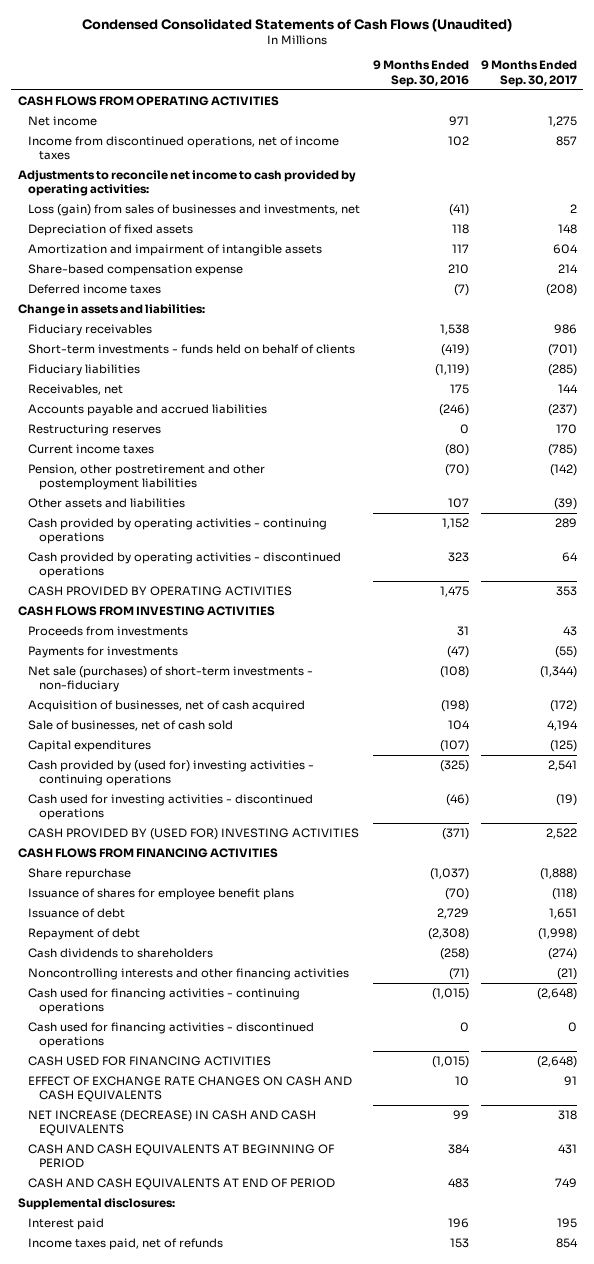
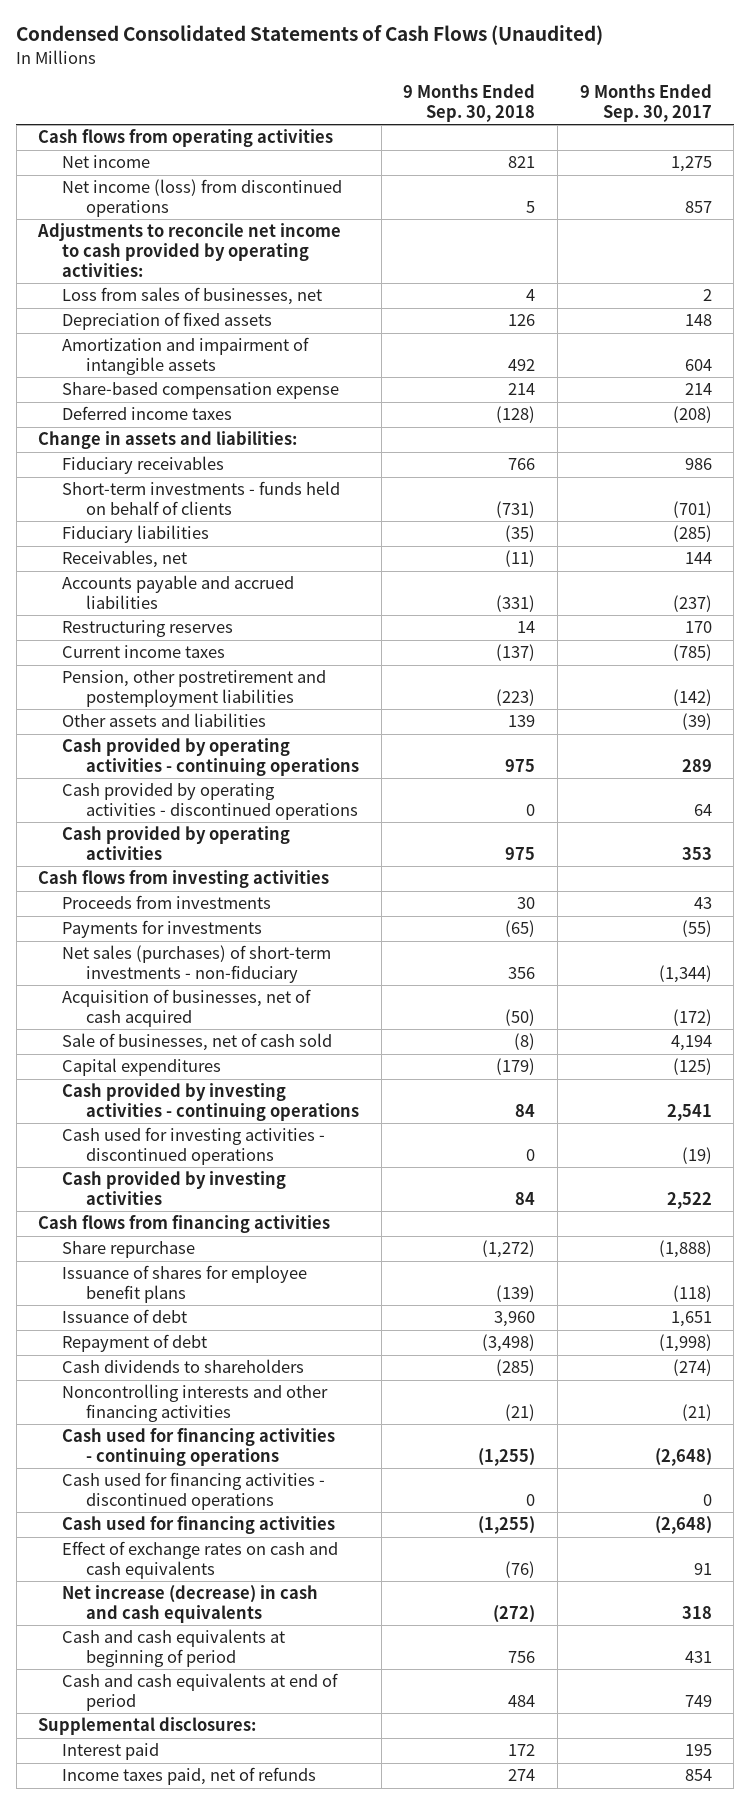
[372,60,469,87] 9 Months Ended Sep. 30, 2016 -> none
none -> [403,84,536,122] 9 Months Ended Sep. 30, 2018
[17,95,279,106] CASH FLOWS FROM OPERATING ACTIVITIES -> [38,129,334,148] Cash flows from operating activities
[28,135,340,161] Income from discontinued operations, net of income taxes -> [62,179,343,218] Net income (loss) from discontinued operations
[28,203,361,216] Loss (gain) from sales of businesses and investments, net -> [62,287,323,306] Loss from sales of businesses, net
[28,463,266,491] Pension, other postretirement and other postemployment liabilities -> [62,670,327,708] Pension, other postretirement and postemployment liabilities
[28,585,293,596] CASH PROVIDED BY OPERATING ACTIVITIES -> [62,826,291,861] Cash provided by operating activities
[17,605,275,616] CASH FLOWS FROM INVESTING ACTIVITIES -> [38,870,330,889] Cash flows from investing activities
[28,665,314,693] Net sale (purchases) of short-term investments - non-fiduciary -> [62,945,332,984] Net sales (purchases) of short-term investments - non-fiduciary
[28,759,315,787] Cash provided by (used for) investing activities - continuing operations -> [62,1083,360,1122] Cash provided by investing activities - continuing operations
[28,827,360,840] CASH PROVIDED BY (USED FOR) INVESTING ACTIVITIES -> [62,1171,287,1206] Cash provided by investing activities
[17,847,278,858] CASH FLOWS FROM FINANCING ACTIVITIES -> [38,1215,331,1234] Cash flows from financing activities
[28,1055,272,1066] CASH USED FOR FINANCING ACTIVITIES -> [62,1516,336,1535] Cash used for financing activities
[28,1075,353,1103] EFFECT OF EXCHANGE RATE CHANGES ON CASH AND CASH EQUIVALENTS -> [62,1541,339,1580] Effect of exchange rates on cash and cash equivalents
[28,1109,317,1137] NET INCREASE (DECREASE) IN CASH AND CASH EQUIVALENTS -> [62,1585,319,1624] Net increase (decrease) in cash and cash equivalents
[28,1143,335,1169] CASH AND CASH EQUIVALENTS AT BEGINNING OF PERIOD -> [62,1629,286,1668] Cash and cash equivalents at beginning of period
[28,1177,336,1190] CASH AND CASH EQUIVALENTS AT END OF PERIOD -> [62,1673,339,1712] Cash and cash equivalents at end of period

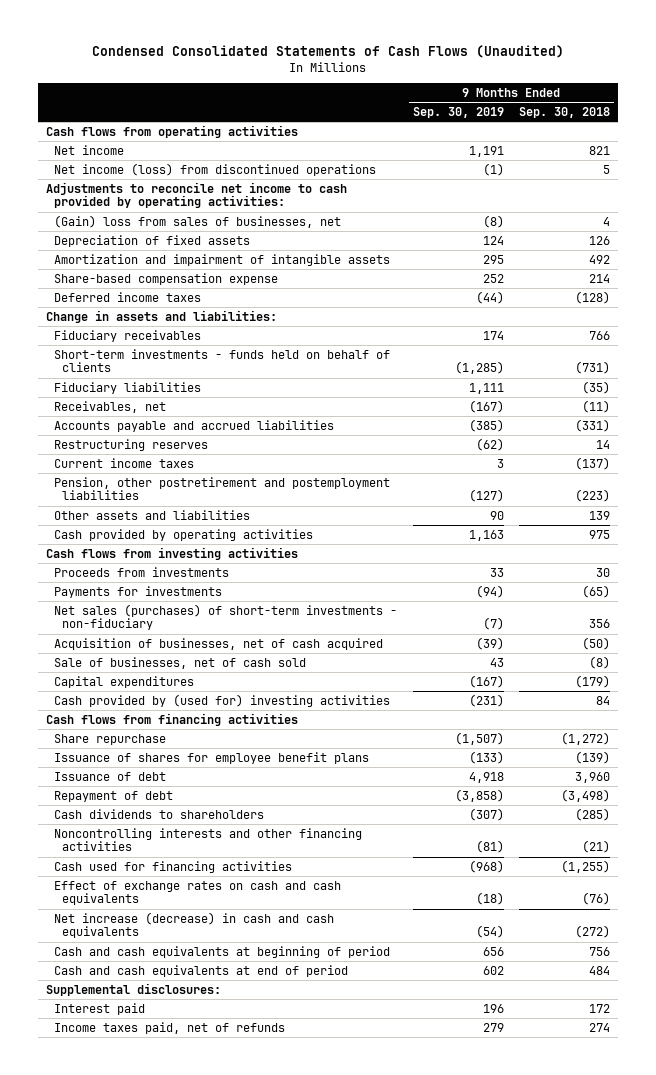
[579,84,712,122] 9 Months Ended Sep. 30, 2017 -> none
none -> [412,107,504,119] Sep. 30, 2019
[62,287,323,306] Loss from sales of businesses, net -> [54,214,342,228] (Gain) loss from sales of businesses, net
[62,738,360,777] Cash provided by operating activities - continuing operations -> none
[62,783,359,821] Cash provided by operating activities - discontinued operations -> none
[62,1083,360,1122] Cash provided by investing activities - continuing operations -> none
[62,1127,326,1166] Cash used for investing activities - discontinued operations -> none
[62,1171,287,1206] Cash provided by investing activities -> [54,693,391,707] Cash provided by (used for) investing activities
[62,1428,336,1467] Cash used for financing activities - continuing operations -> none
[62,1472,326,1511] Cash used for financing activities - discontinued operations -> none

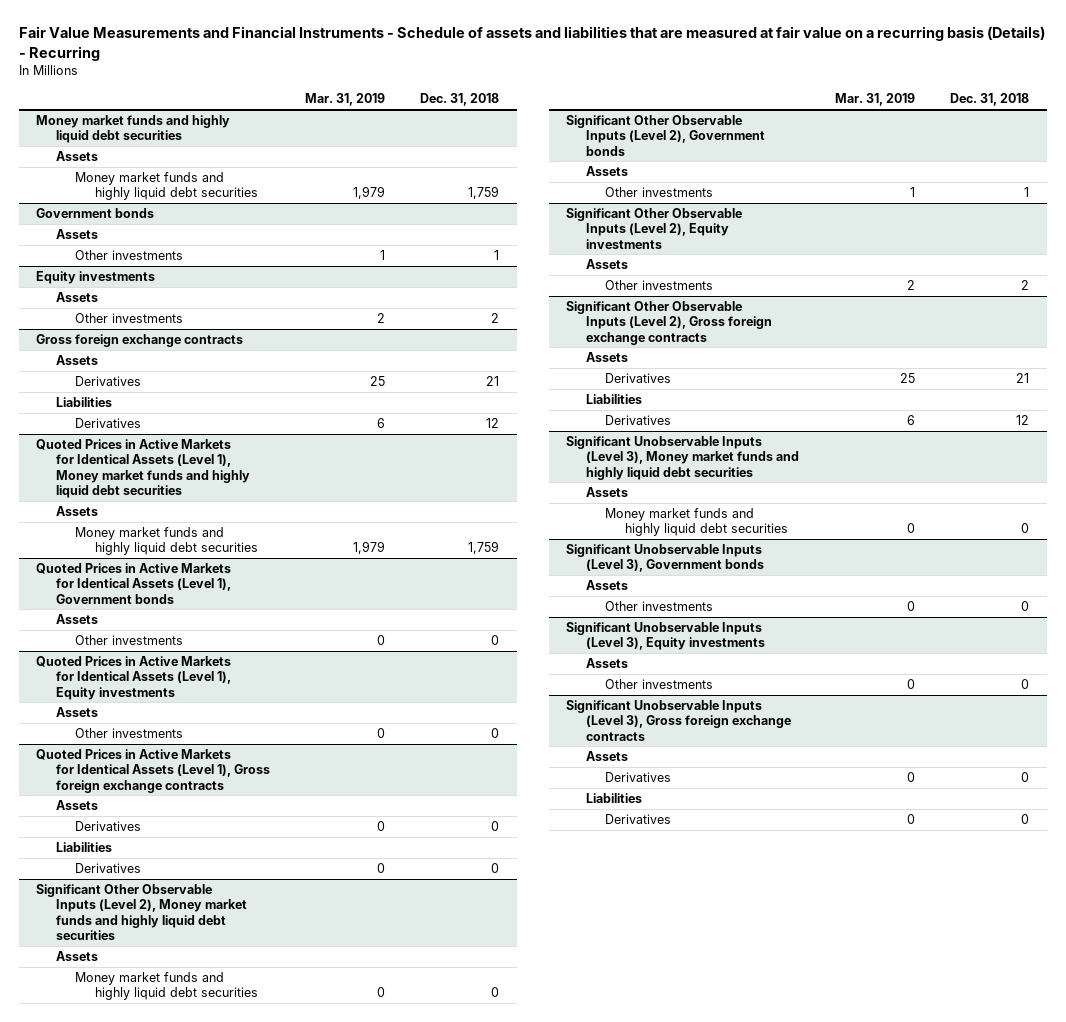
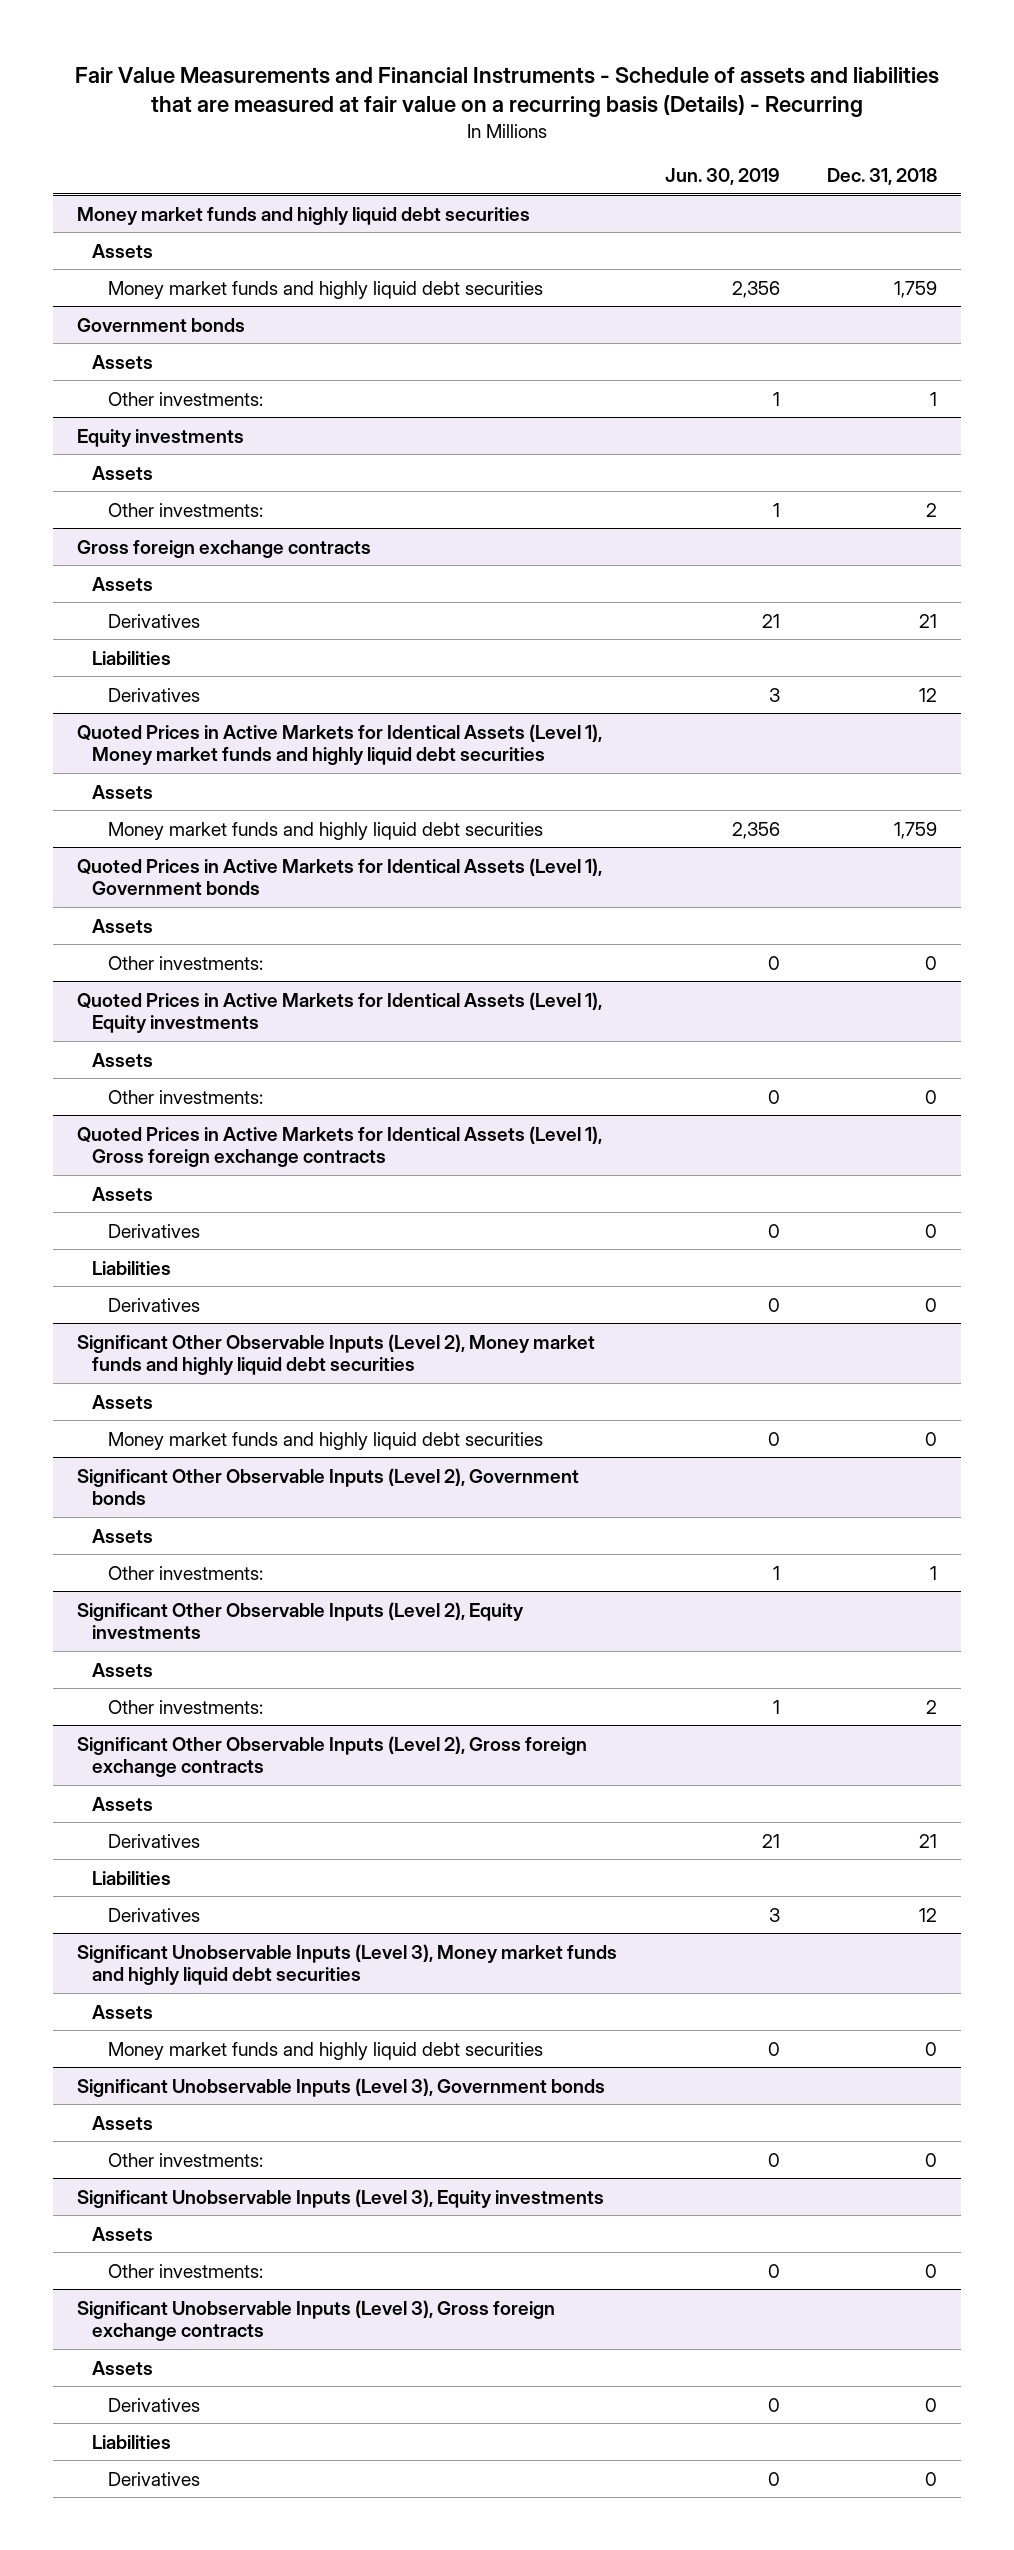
[305,93,386,107] Mar. 31, 2019 -> none
none -> [664,168,780,186] Jun. 30, 2019
[75,250,184,261] Other investments -> [107,391,263,406] Other investments:
[75,313,184,324] Other investments -> [107,502,263,517] Other investments:
[75,635,184,646] Other investments -> [107,955,263,970] Other investments:
[75,728,184,739] Other investments -> [107,1089,263,1104] Other investments:
[605,187,714,198] Other investments -> [107,1565,263,1580] Other investments:
[605,280,714,291] Other investments -> [107,1699,263,1714] Other investments:
[605,601,714,612] Other investments -> [107,2152,263,2167] Other investments:
[605,679,714,690] Other investments -> [107,2263,263,2278] Other investments:

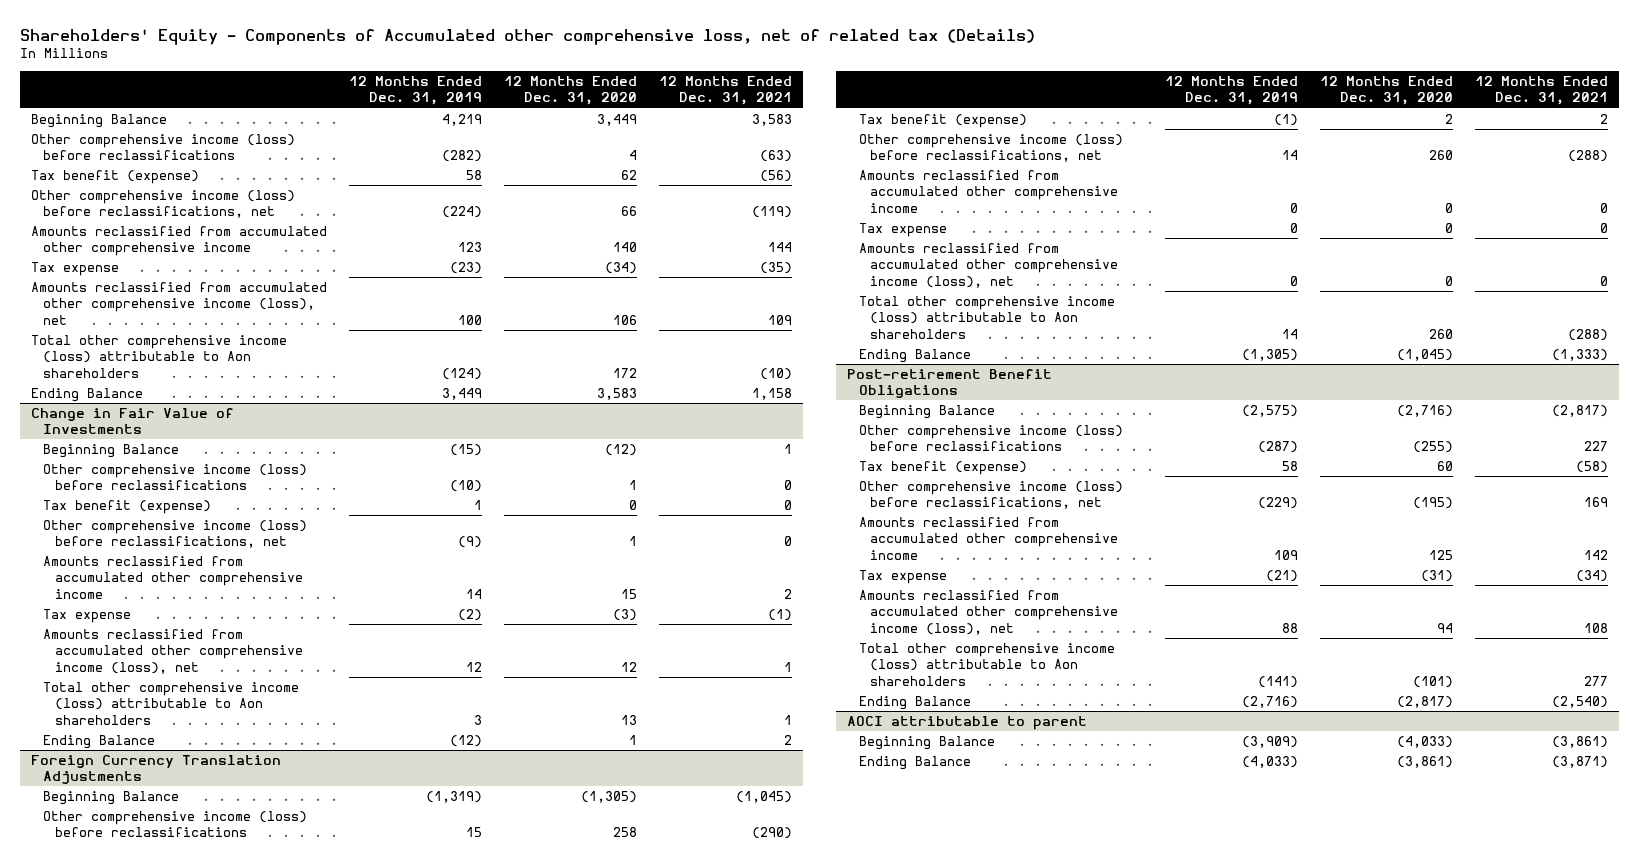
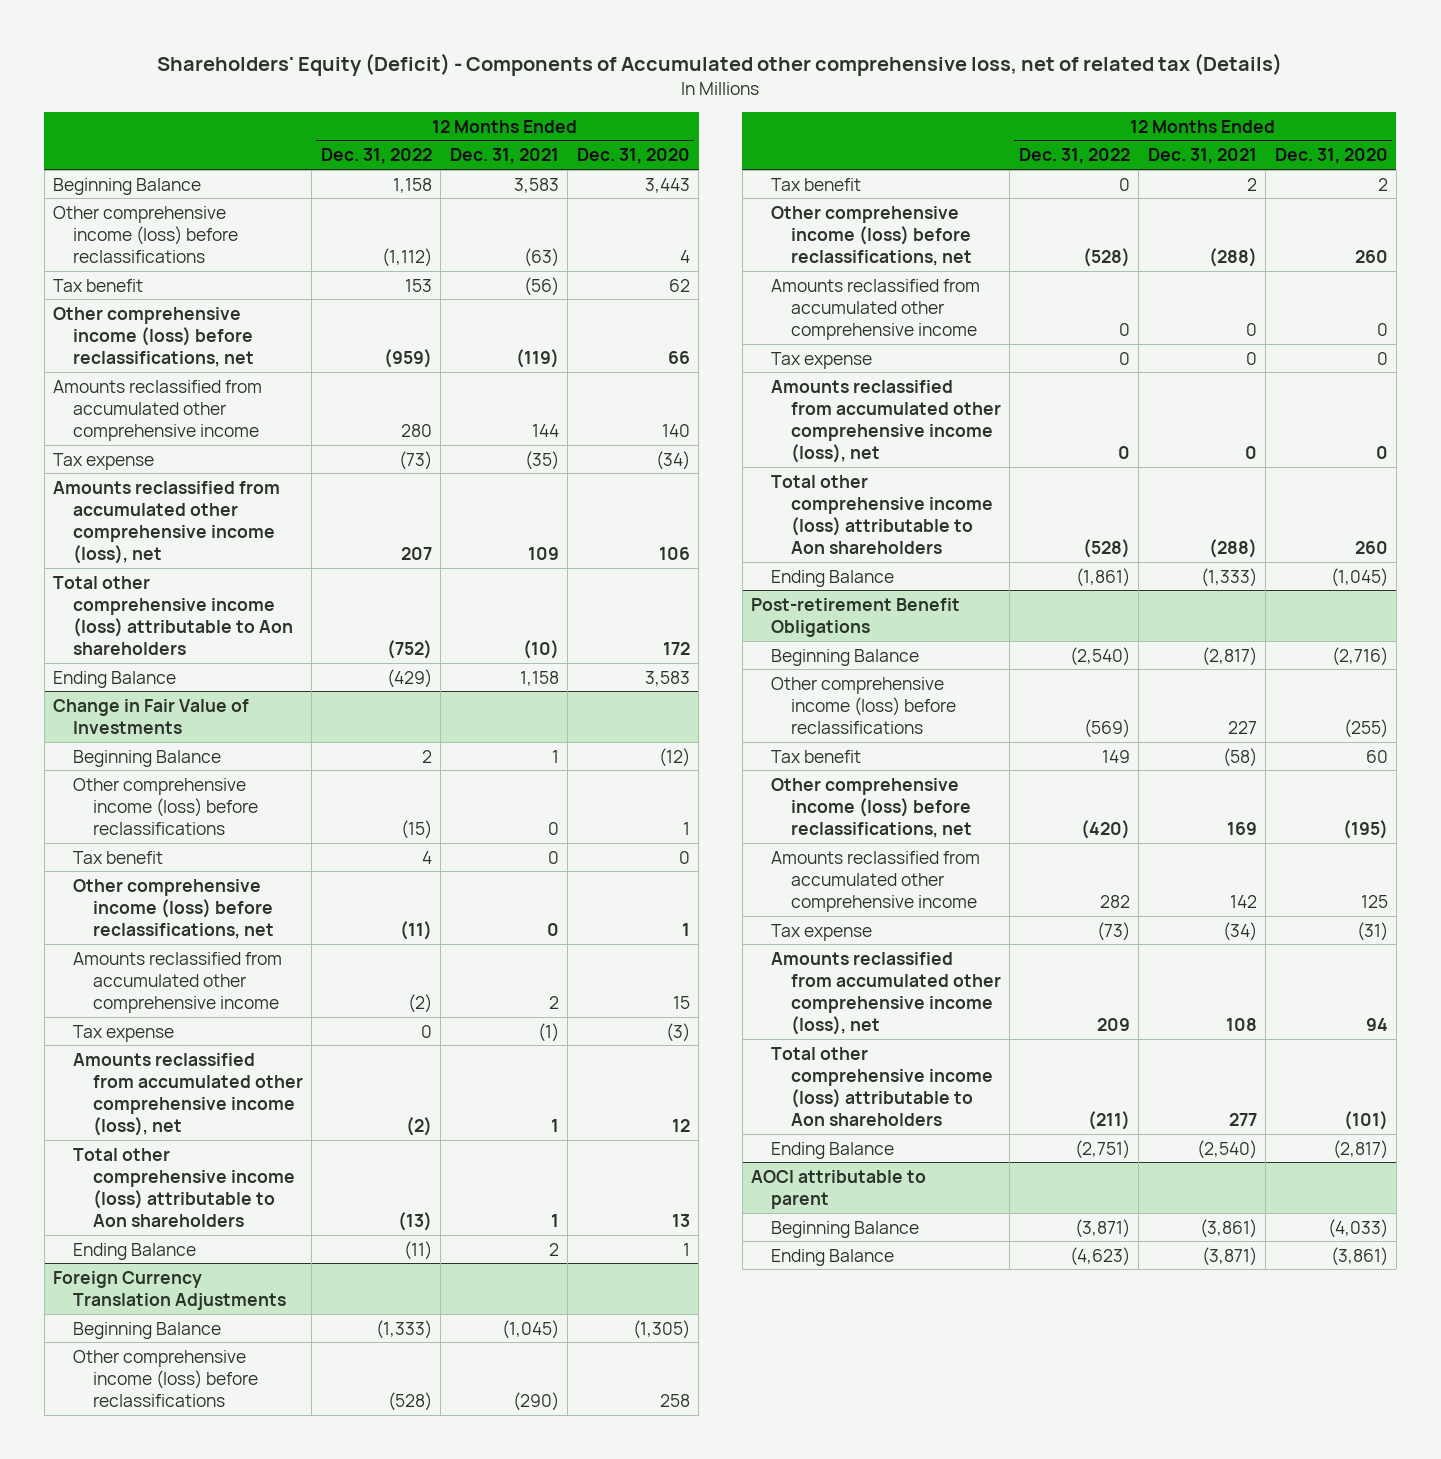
[20,28,1036,45] Shareholders' Equity - Components of Accumulated other comprehensive loss, net of related tax (Details) -> [157,53,1283,77] Shareholders' Equity (Deficit) - Components of Accumulated other comprehensive loss, net of related tax (Details)
[349,76,483,106] 12 Months Ended Dec. 31, 2019 -> none
none -> [320,148,432,165] Dec. 31, 2022
[597,113,638,126] 3,449 -> [644,177,690,193] 3,443
[31,169,200,184] Tax benefit (expense) -> [53,278,144,292] Tax benefit
[43,499,212,514] Tax benefit (expense) -> [73,850,164,864] Tax benefit
[858,113,1027,128] Tax benefit (expense) -> [770,177,861,191] Tax benefit
[858,460,1027,475] Tax benefit (expense) -> [770,749,861,763] Tax benefit

